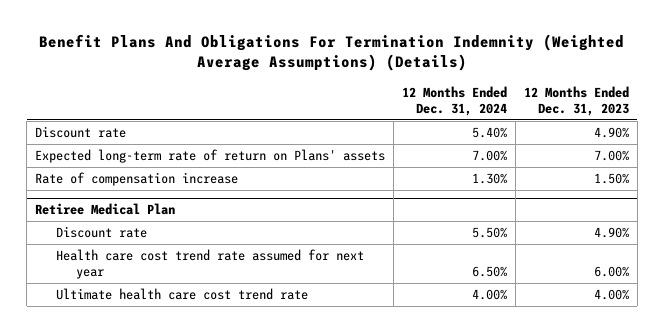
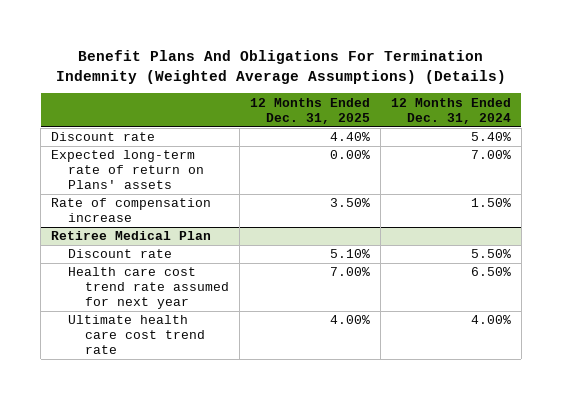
[523,85,629,116] 12 Months Ended Dec. 31, 2023 -> none
none -> [249,97,370,124] 12 Months Ended Dec. 31, 2025
[471,173,507,185] 1.30% -> [470,198,511,208] 1.50%

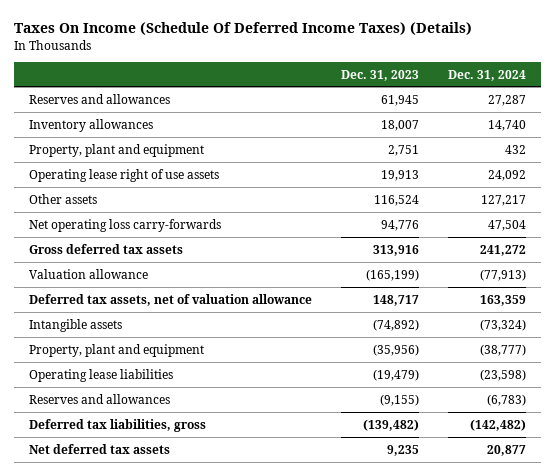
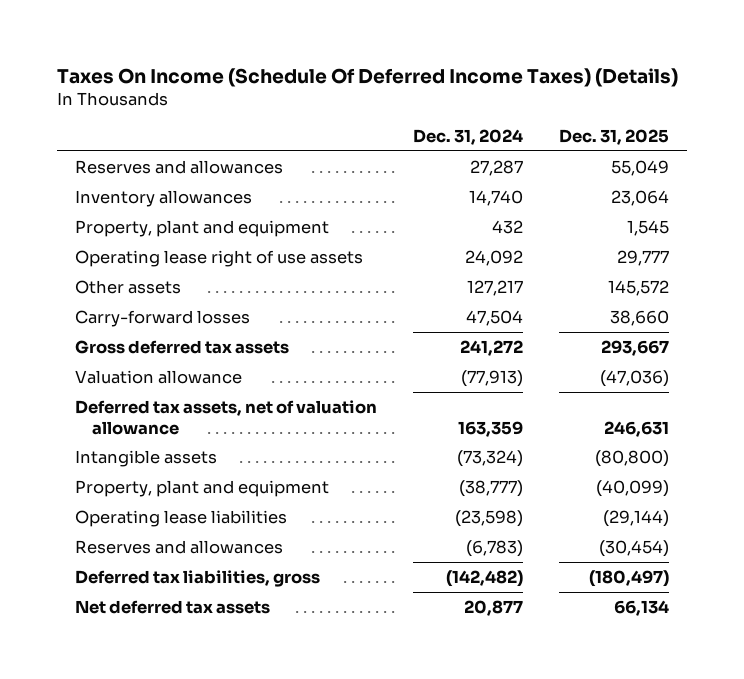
[341,69,420,81] Dec. 31, 2023 -> none
none -> [559,129,670,146] Dec. 31, 2025
[28,218,221,232] Net operating loss carry-forwards -> [75,309,251,327] Carry-forward losses

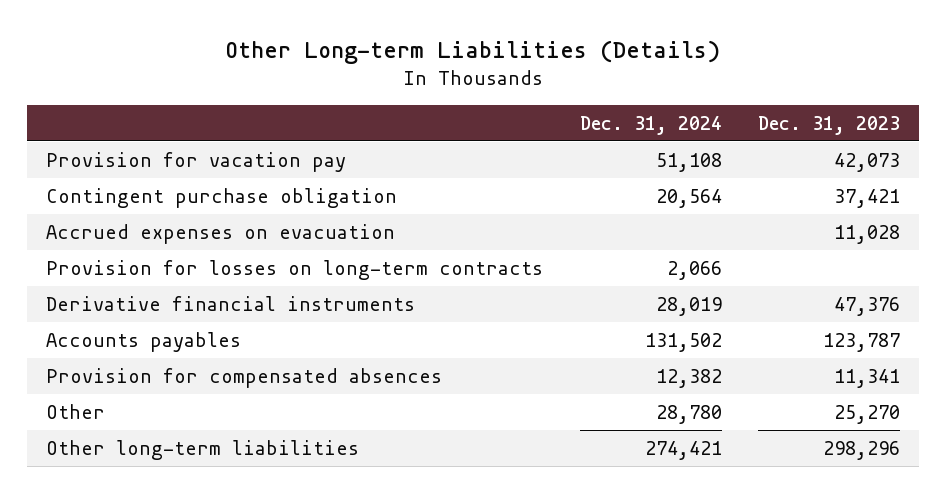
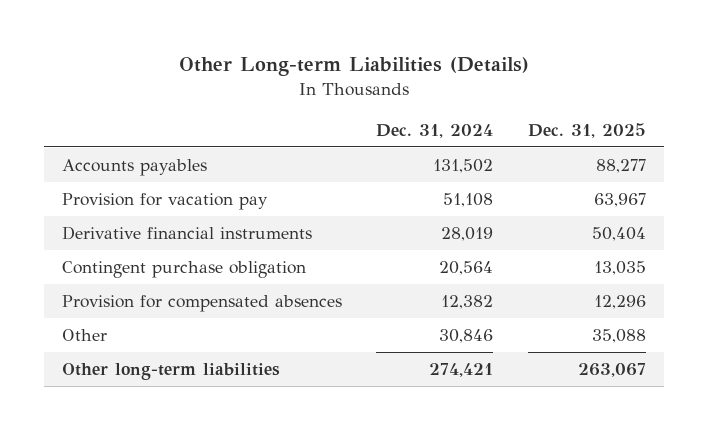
[758,115,901,135] Dec. 31, 2023 -> none
none -> [528,122,647,138] Dec. 31, 2025
[45,331,241,352] Accounts payables -> [61,159,207,177] Accounts payables
[45,223,395,244] Accrued expenses on evacuation -> none
[45,259,543,280] Provision for losses on long-term contracts -> none
[45,187,397,208] Contingent purchase obligation -> [61,261,306,279] Contingent purchase obligation
[655,404,722,424] 28,780 -> [439,329,494,344] 30,846

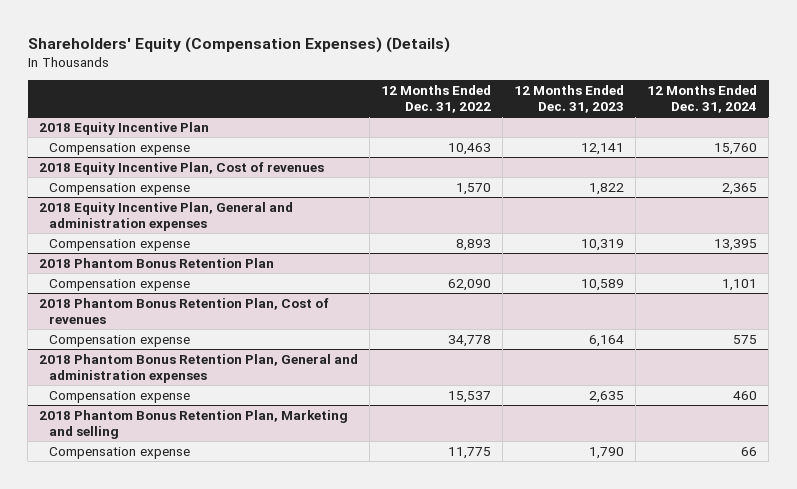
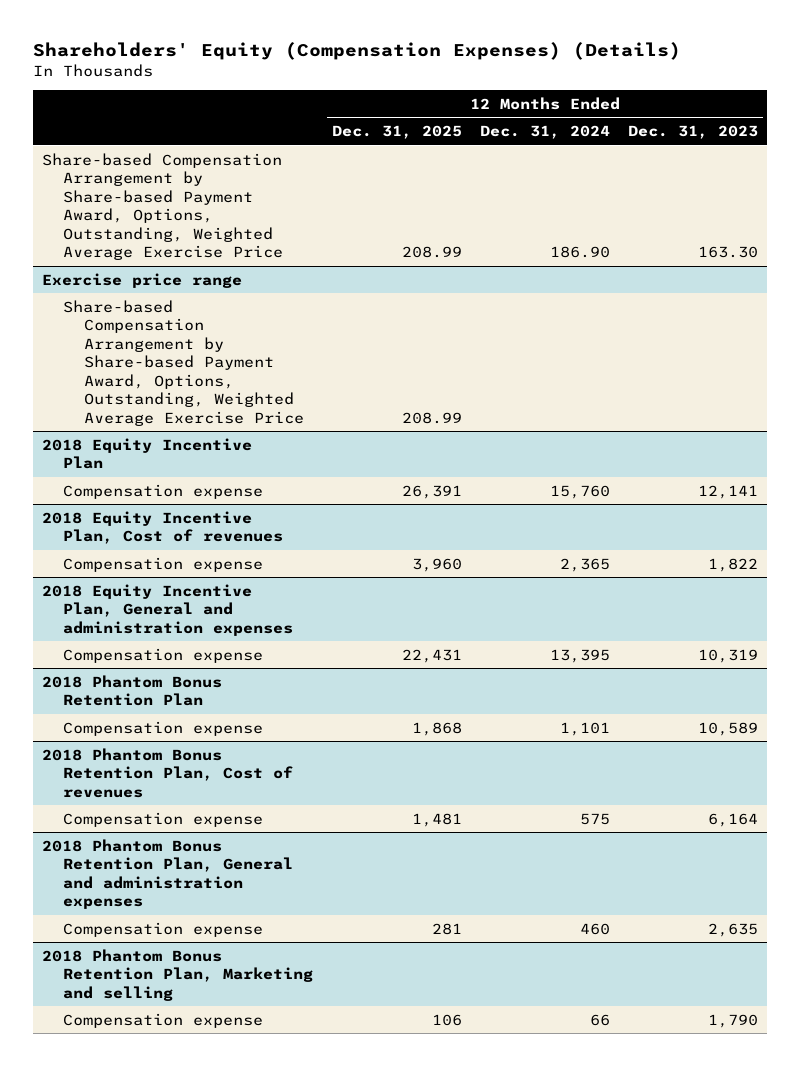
[381,85,492,113] 12 Months Ended Dec. 31, 2022 -> none
none -> [331,125,462,140] Dec. 31, 2025
none -> [42,152,284,261] Share-based Compensation Arrangement by Share-based Payment Award, Options, Outstanding, Weighted Average Exercise Price
none -> [42,272,243,288] Exercise price range
none -> [63,299,305,426] Share-based Compensation Arrangement by Share-based Payment Award, Options, Outstanding, Weighted Average Exercise Price

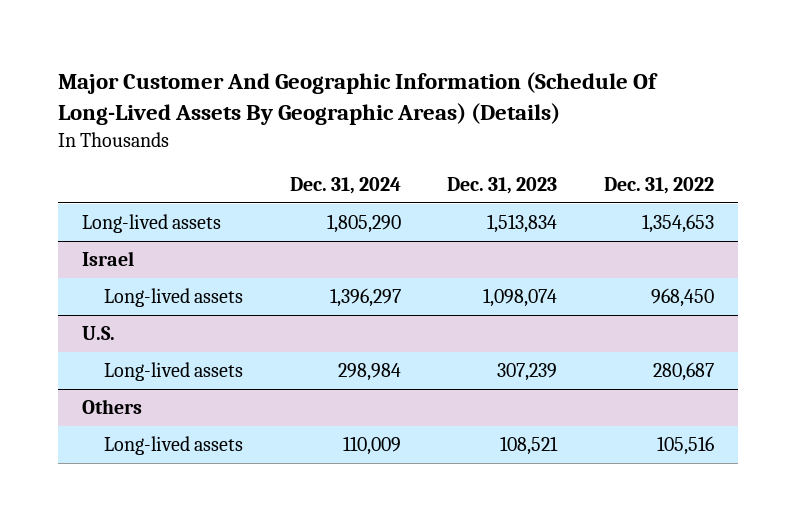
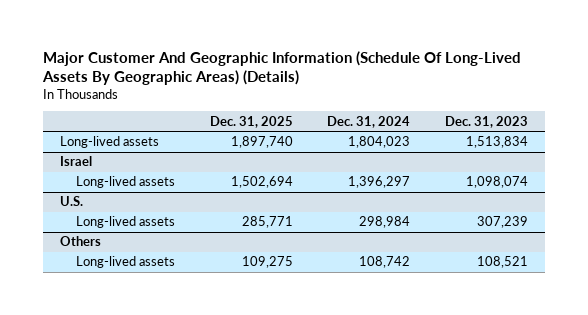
[604,177,715,195] Dec. 31, 2022 -> none
none -> [209,115,293,128] Dec. 31, 2025
[326,214,401,234] 1,805,290 -> [348,136,411,149] 1,804,023
[342,436,401,456] 110,009 -> [359,256,411,269] 108,742

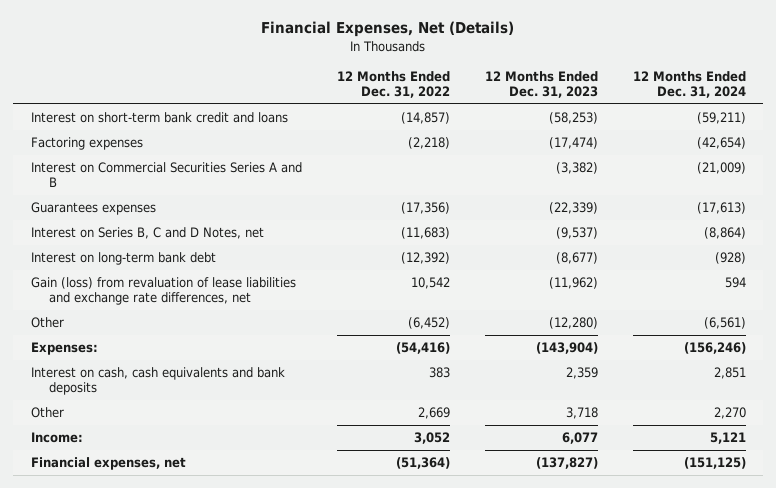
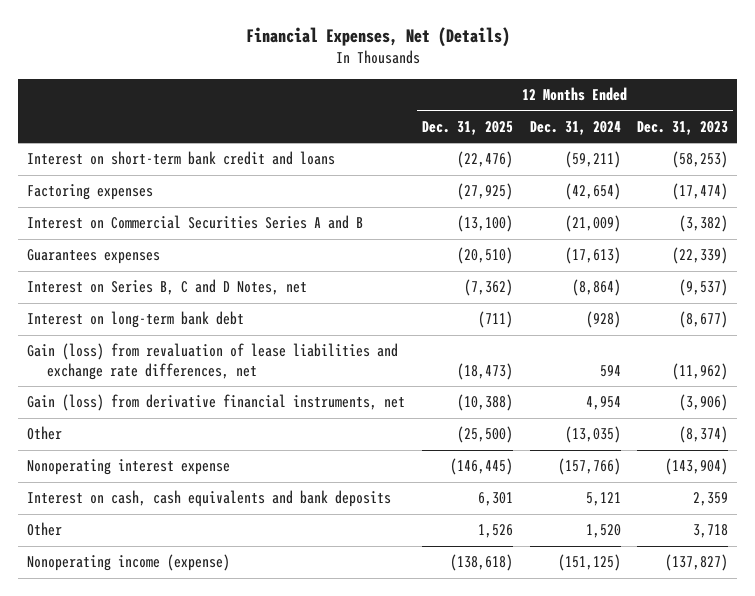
[336,70,450,99] 12 Months Ended Dec. 31, 2022 -> none
none -> [421,120,513,135] Dec. 31, 2025
[30,342,98,356] Expenses: -> none
[30,432,83,444] Income: -> none
none -> [26,394,405,412] Gain (loss) from derivative financial instruments, net
[548,317,598,330] (12,280) -> [679,426,729,444] (8,374)
[703,317,746,330] (6,561) -> [564,426,621,444] (13,035)
none -> [26,459,230,476] Nonoperating interest expense
[713,367,746,380] 2,851 -> [585,492,621,507] 5,121
[713,407,746,420] 2,270 -> [585,524,621,539] 1,520
[30,457,186,471] Financial expenses, net -> [26,554,230,572] Nonoperating income (expense)

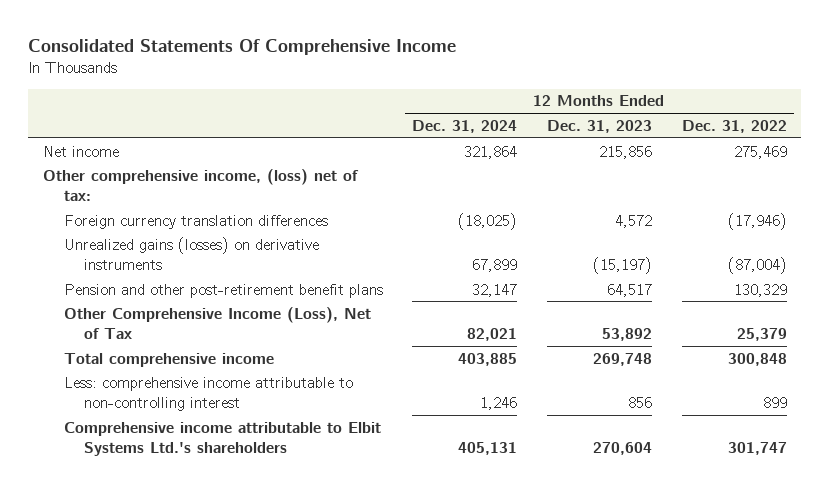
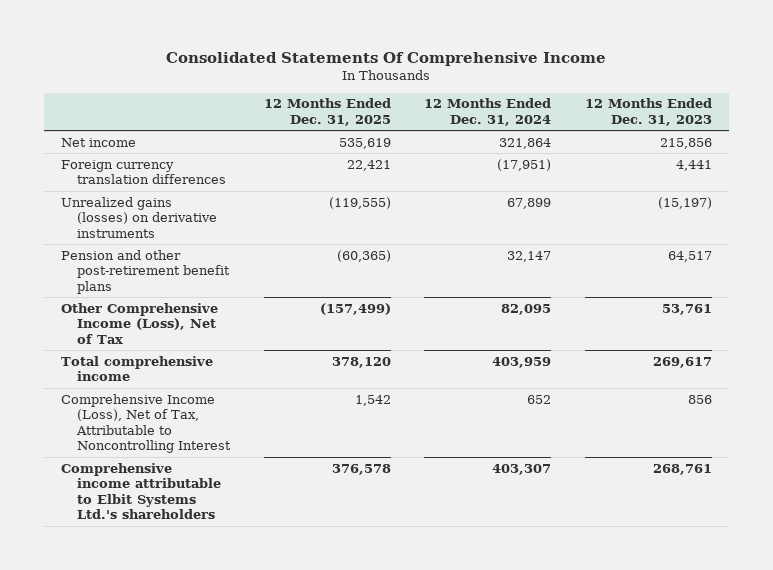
[681,119,787,133] Dec. 31, 2022 -> none
none -> [263,98,391,126] 12 Months Ended Dec. 31, 2025
[42,168,359,201] Other comprehensive income, (loss) net of tax: -> none
[458,212,518,230] (18,025) -> [497,158,552,171] (17,951)
[614,214,652,228] 4,572 -> [676,159,713,171] 4,441
[467,327,518,341] 82,021 -> [501,303,552,315] 82,095
[601,327,652,341] 53,892 -> [662,303,713,315] 53,761
[458,352,518,366] 403,885 -> [492,356,552,368] 403,959
[592,352,652,366] 269,748 -> [653,356,713,368] 269,617
[63,376,353,411] Less: comprehensive income attributable to non-controlling interest -> [60,393,232,454] Comprehensive Income (Loss), Net of Tax, Attributable to Noncontrolling Interest
[480,396,518,410] 1,246 -> [527,394,552,404] 652
[458,441,518,455] 405,131 -> [492,463,552,475] 403,307
[592,441,652,455] 270,604 -> [653,463,713,475] 268,761

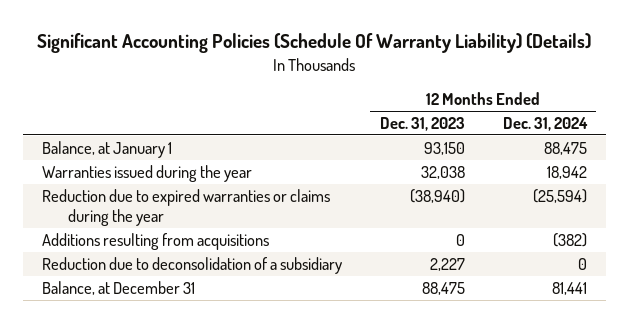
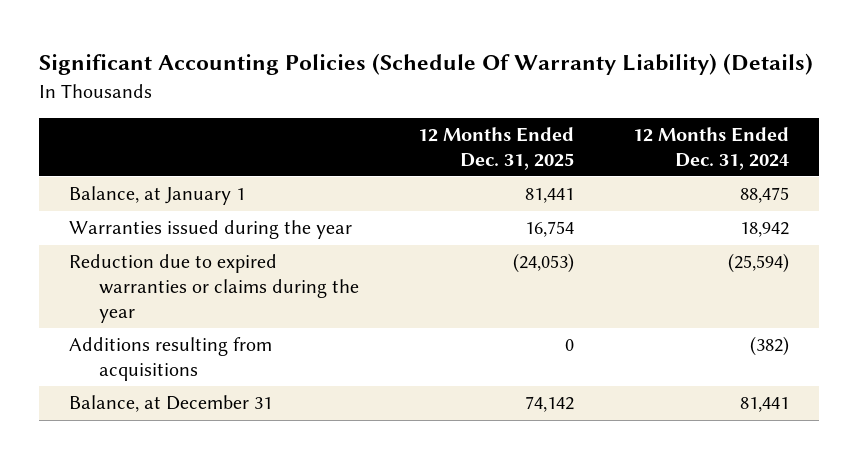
[379,117,465,132] Dec. 31, 2023 -> none
none -> [417,126,574,170] 12 Months Ended Dec. 31, 2025
[41,256,342,274] Reduction due to deconsolidation of a subsidiary -> none

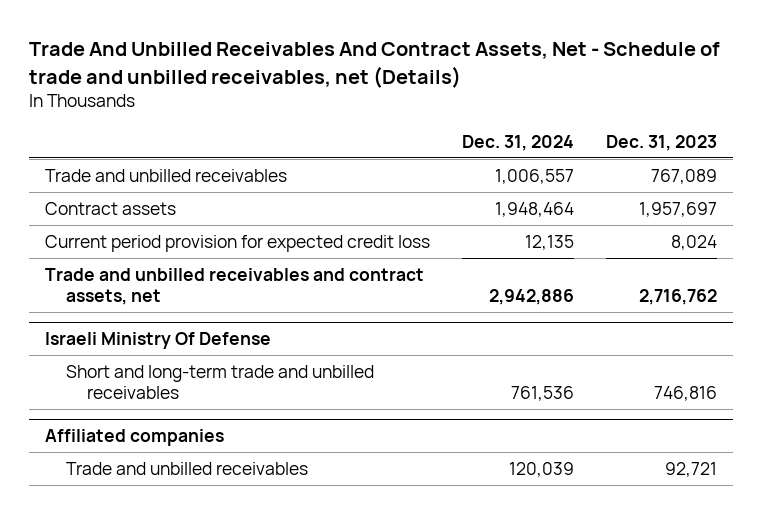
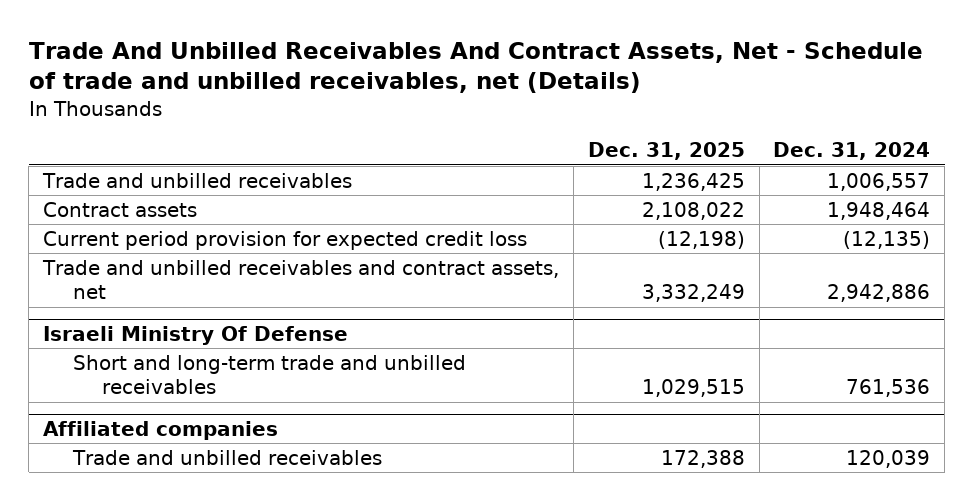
[605,134,717,151] Dec. 31, 2023 -> none
none -> [587,142,745,161] Dec. 31, 2025
[525,234,575,250] 12,135 -> [843,230,931,249] (12,135)

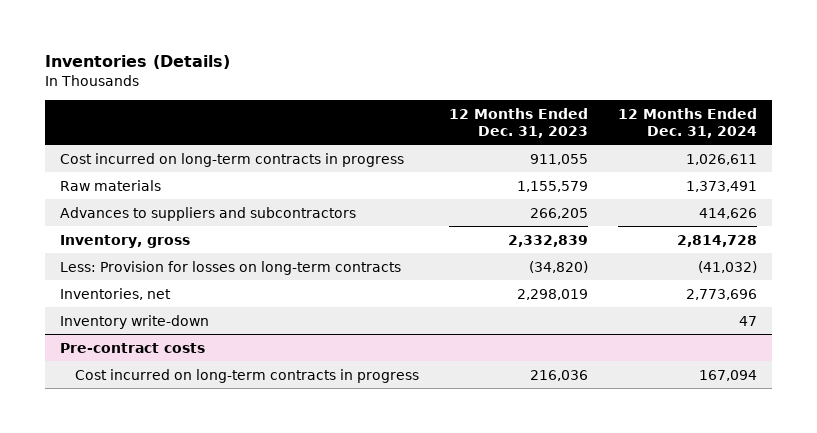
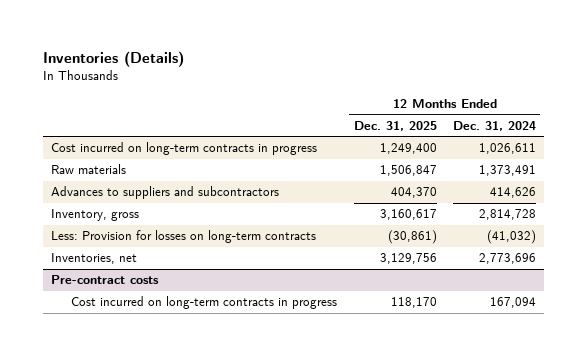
[448,107,588,138] 12 Months Ended Dec. 31, 2023 -> none
none -> [353,120,437,131] Dec. 31, 2025
[60,314,210,329] Inventory write-down -> none

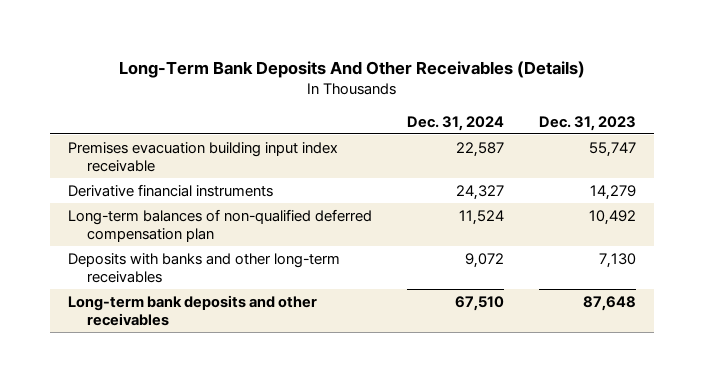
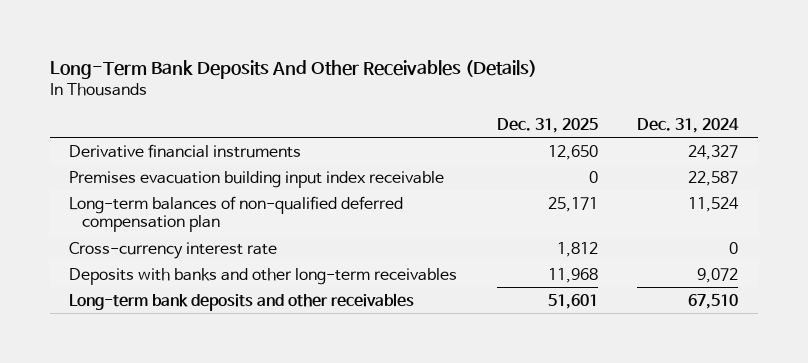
[539,115,637,131] Dec. 31, 2023 -> none
none -> [496,117,598,133] Dec. 31, 2025
[67,141,338,172] Premises evacuation building input index receivable -> [69,170,445,188] Premises evacuation building input index receivable
none -> [69,241,278,259] Cross-currency interest rate

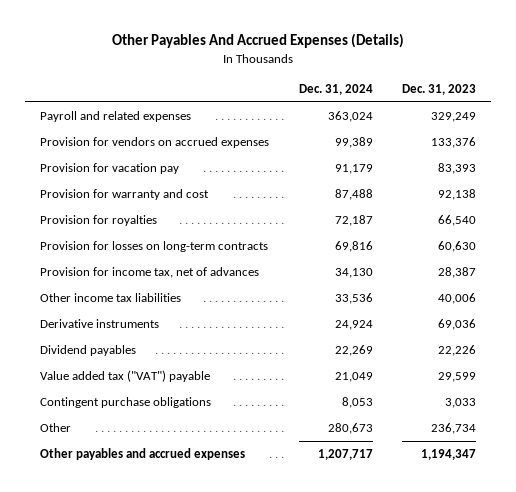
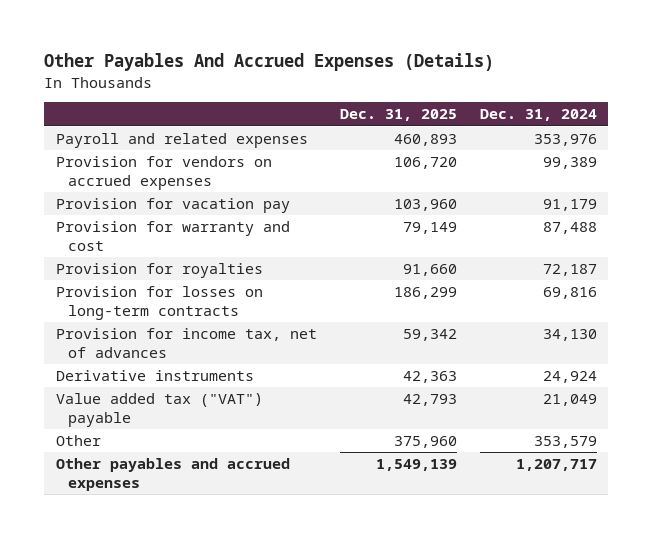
[402,84,477,96] Dec. 31, 2023 -> none
none -> [339,109,457,122] Dec. 31, 2025
[327,111,373,123] 363,024 -> [533,133,597,146] 353,976
[39,293,181,303] Other income tax liabilities -> none
[39,345,136,357] Dividend payables -> none
[39,397,211,409] Contingent purchase obligations -> none
[327,423,373,435] 280,673 -> [533,435,597,448] 353,579

